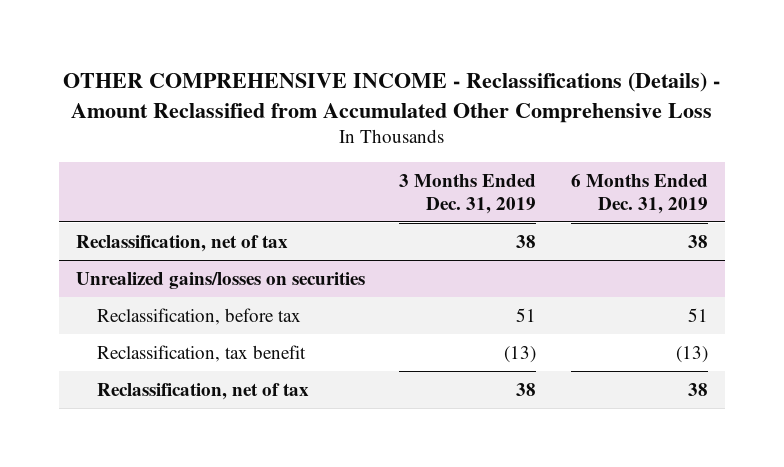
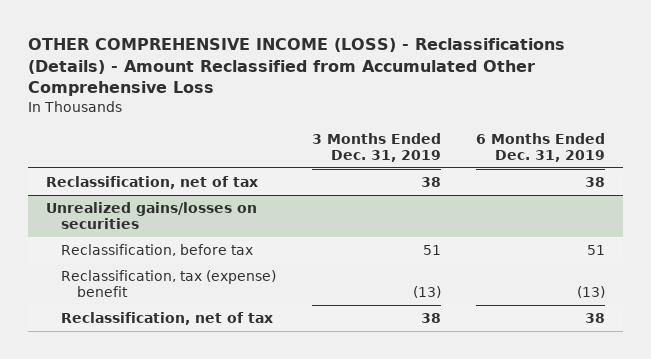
[62,72,720,123] OTHER COMPREHENSIVE INCOME - Reclassifications (Details) - Amount Reclassified from Accumulated Other Comprehensive Loss -> [28,38,566,97] OTHER COMPREHENSIVE INCOME (LOSS) - Reclassifications (Details) - Amount Reclassified from Accumulated Other Comprehensive Loss
[96,344,306,362] Reclassification, tax benefit -> [61,269,277,297] Reclassification, tax (expense) benefit

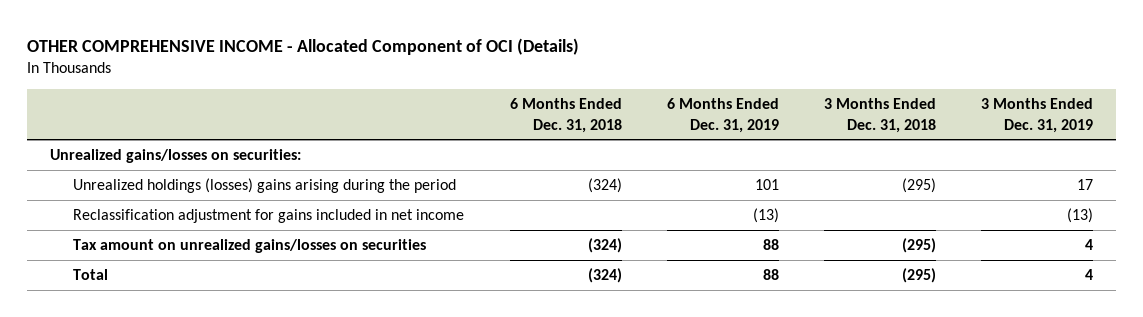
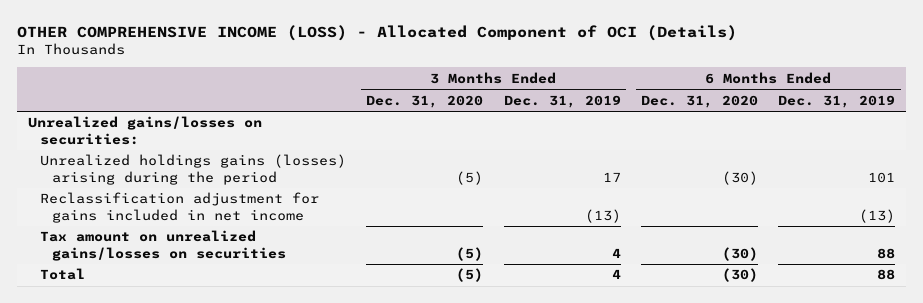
[27,37,580,55] OTHER COMPREHENSIVE INCOME - Allocated Component of OCI (Details) -> [17,25,738,42] OTHER COMPREHENSIVE INCOME (LOSS) - Allocated Component of OCI (Details)
[509,98,622,133] 6 Months Ended Dec. 31, 2018 -> none
[824,98,937,133] 3 Months Ended Dec. 31, 2018 -> none
none -> [366,94,484,108] Dec. 31, 2020
none -> [641,94,759,108] Dec. 31, 2020
[73,178,457,194] Unrealized holdings (losses) gains arising during the period -> [39,154,346,185] Unrealized holdings gains (losses) arising during the period

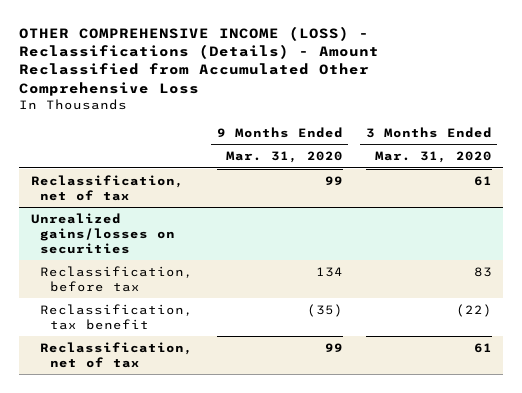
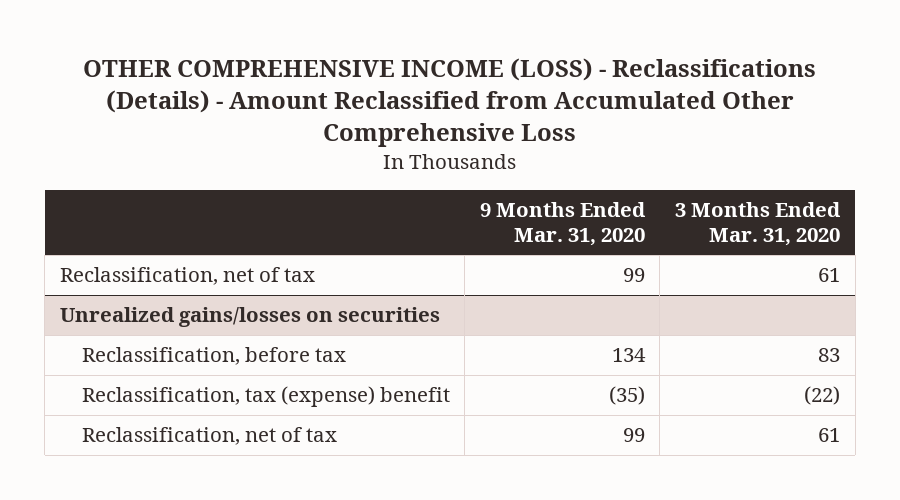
[40,303,194,330] Reclassification, tax benefit -> [81,386,450,408] Reclassification, tax (expense) benefit

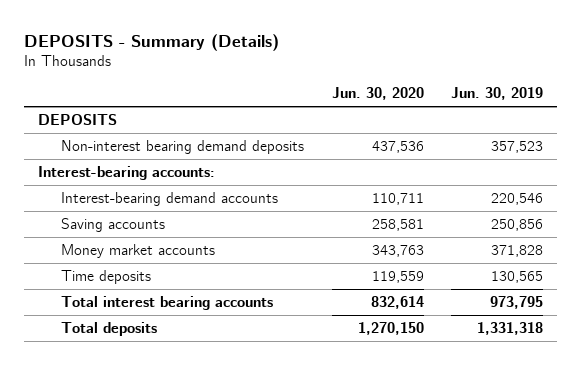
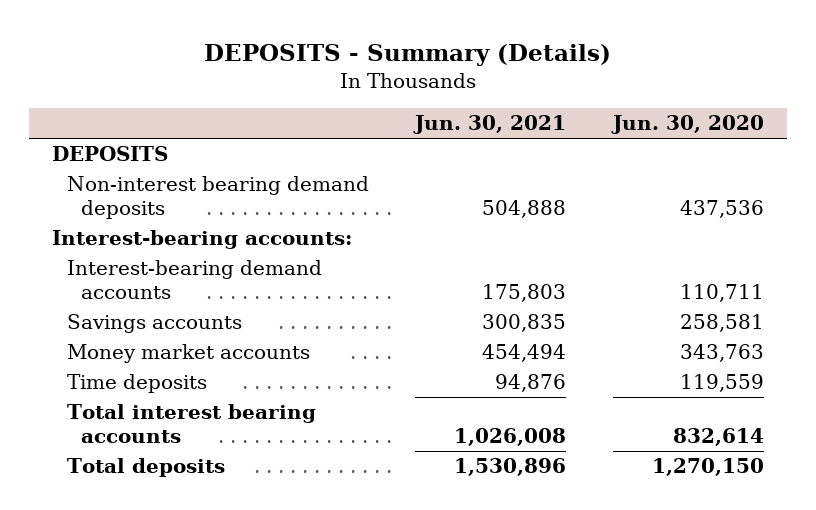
[451,87,544,101] Jun. 30, 2019 -> none
none -> [413,115,567,135] Jun. 30, 2021
[60,217,165,232] Saving accounts -> [66,314,242,334] Savings accounts

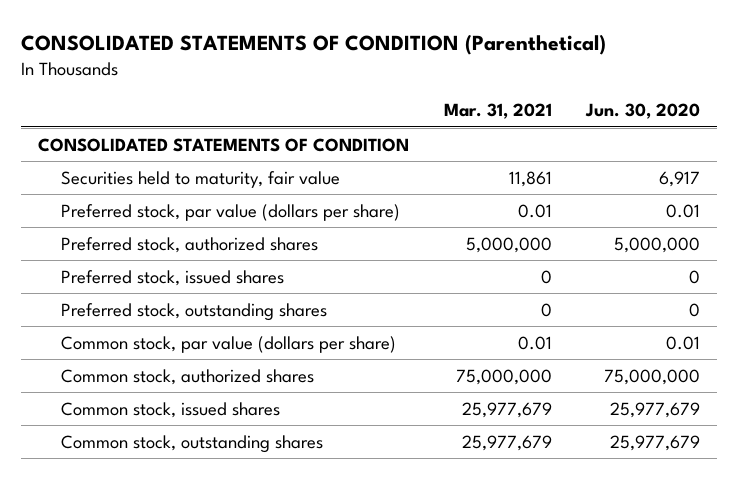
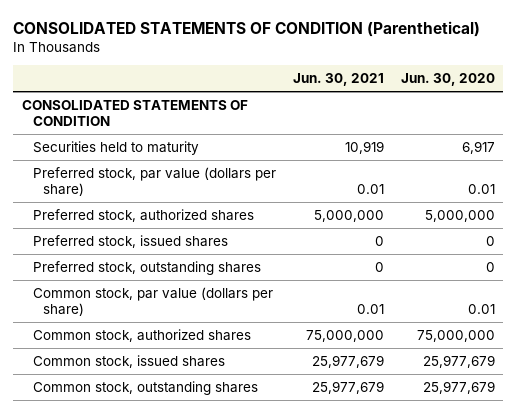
[443,103,552,120] Mar. 31, 2021 -> none
none -> [292,73,384,87] Jun. 30, 2021
[60,170,340,188] Securities held to maturity, fair value -> [32,140,199,155] Securities held to maturity

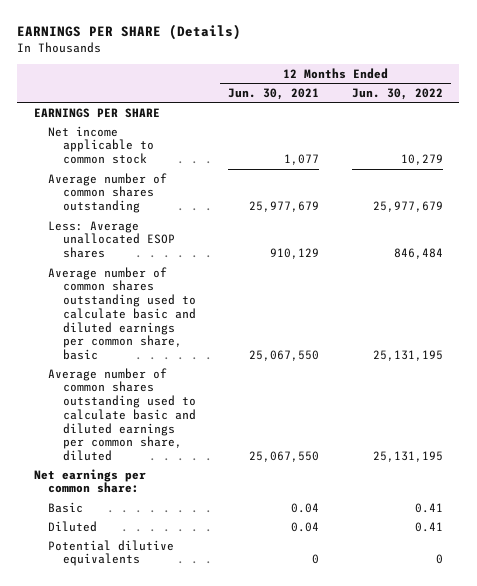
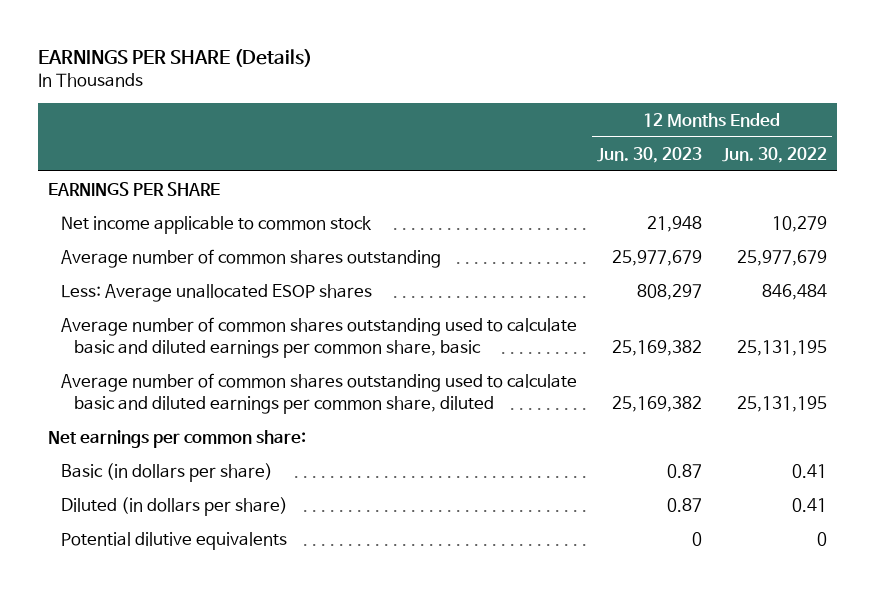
[228,87,320,100] Jun. 30, 2021 -> none
none -> [597,146,703,163] Jun. 30, 2023
[48,501,84,513] Basic -> [60,462,273,482] Basic (in dollars per share)
[48,520,98,532] Diluted -> [60,496,288,516] Diluted (in dollars per share)

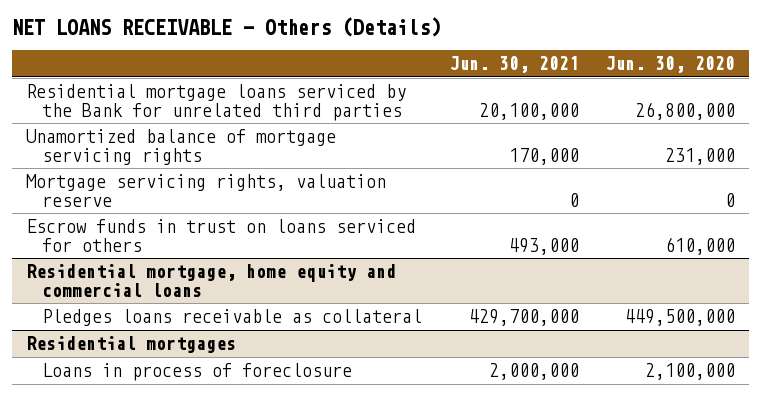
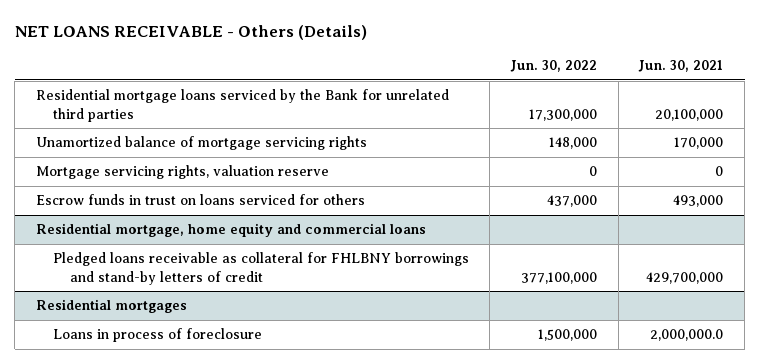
[605,56,736,74] Jun. 30, 2020 -> none
none -> [510,60,598,73] Jun. 30, 2022
[41,309,422,327] Pledges loans receivable as collateral -> [52,252,469,285] Pledged loans receivable as collateral for FHLBNY borrowings and stand-by letters of credit
[488,363,579,381] 2,000,000 -> [650,329,724,342] 2,000,000.0

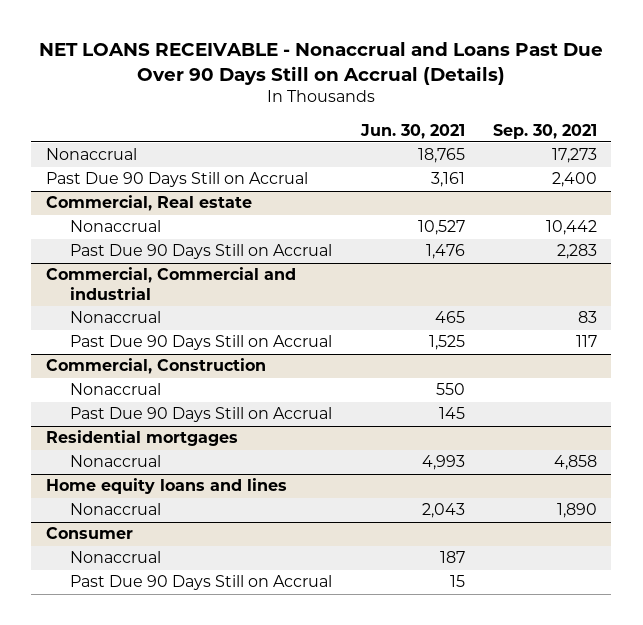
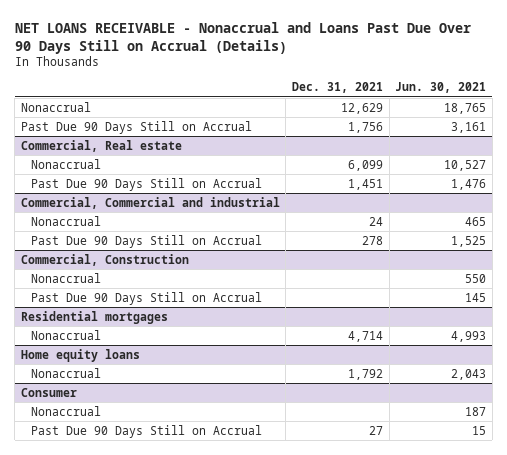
[493,123,598,139] Sep. 30, 2021 -> none
none -> [292,82,384,94] Dec. 31, 2021
[45,478,287,495] Home equity loans and lines -> [20,348,140,362] Home equity loans

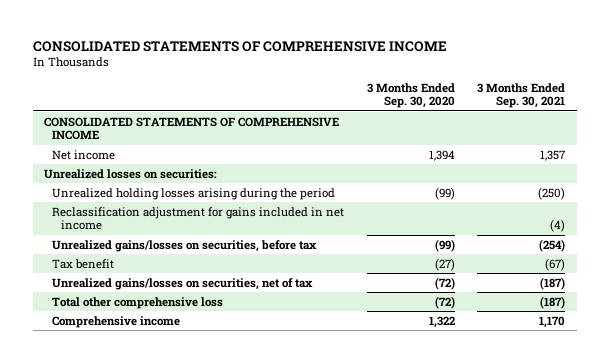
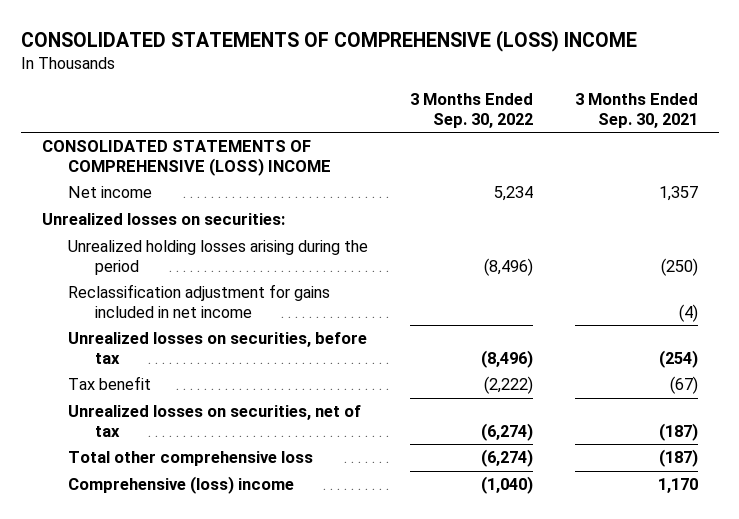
[32,40,447,52] CONSOLIDATED STATEMENTS OF COMPREHENSIVE INCOME -> [20,29,637,52] CONSOLIDATED STATEMENTS OF COMPREHENSIVE (LOSS) INCOME
[366,82,455,109] 3 Months Ended Sep. 30, 2020 -> none
none -> [409,93,533,129] 3 Months Ended Sep. 30, 2022
[43,116,339,141] CONSOLIDATED STATEMENTS OF COMPREHENSIVE INCOME -> [41,140,332,177] CONSOLIDATED STATEMENTS OF COMPREHENSIVE (LOSS) INCOME
[52,239,318,252] Unrealized gains/losses on securities, before tax -> [68,332,368,365] Unrealized losses on securities, before tax
[52,277,314,290] Unrealized gains/losses on securities, net of tax -> [68,405,362,438] Unrealized losses on securities, net of tax
[52,315,181,328] Comprehensive income -> [68,476,295,495] Comprehensive (loss) income

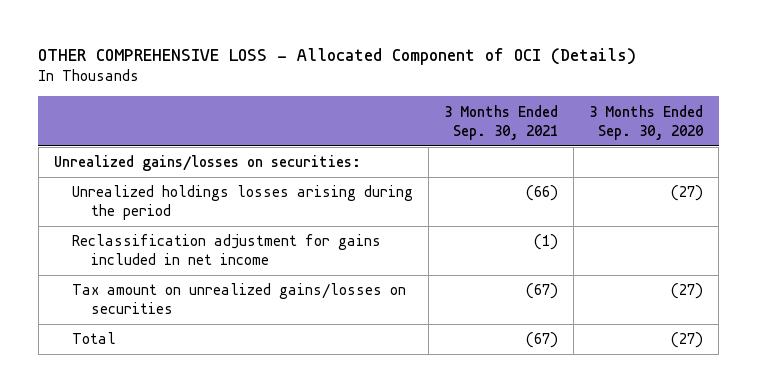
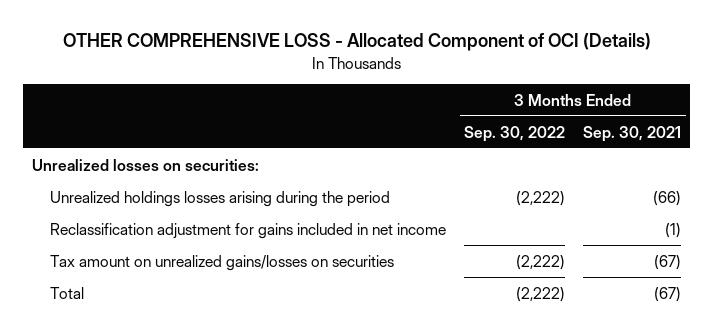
[589,104,704,140] 3 Months Ended Sep. 30, 2020 -> none
none -> [464,125,566,142] Sep. 30, 2022
[53,155,361,172] Unrealized gains/losses on securities: -> [32,158,260,171] Unrealized losses on securities:

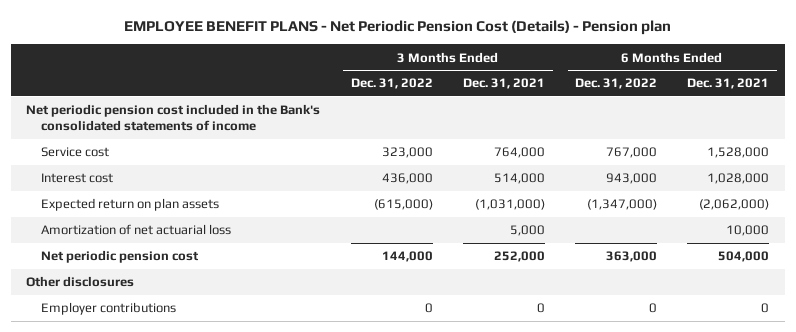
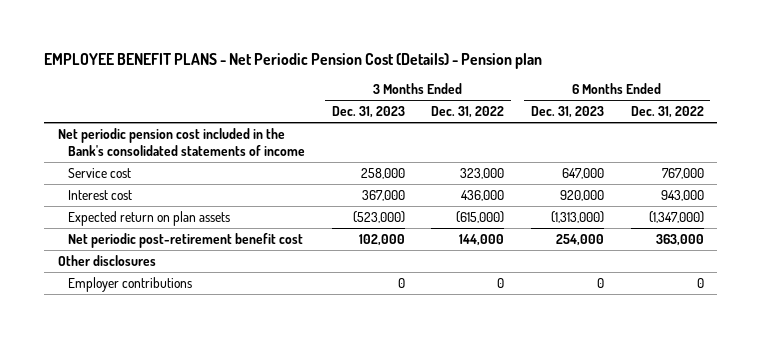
[462,78,545,90] Dec. 31, 2021 -> none
[687,78,770,90] Dec. 31, 2021 -> none
none -> [331,106,405,119] Dec. 31, 2023
none -> [530,106,604,119] Dec. 31, 2023
[40,224,231,236] Amortization of net actuarial loss -> none
[40,250,199,264] Net periodic pension cost -> [67,232,303,248] Net periodic post-retirement benefit cost

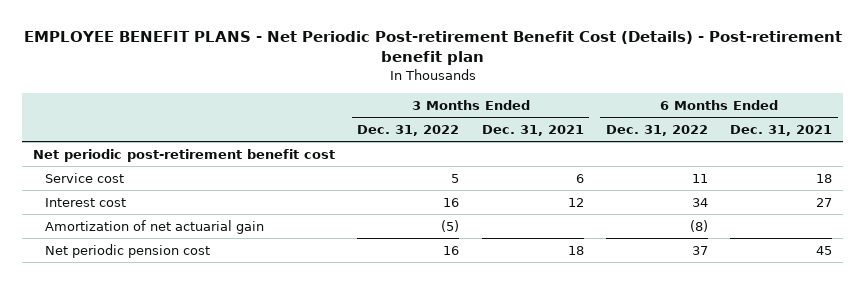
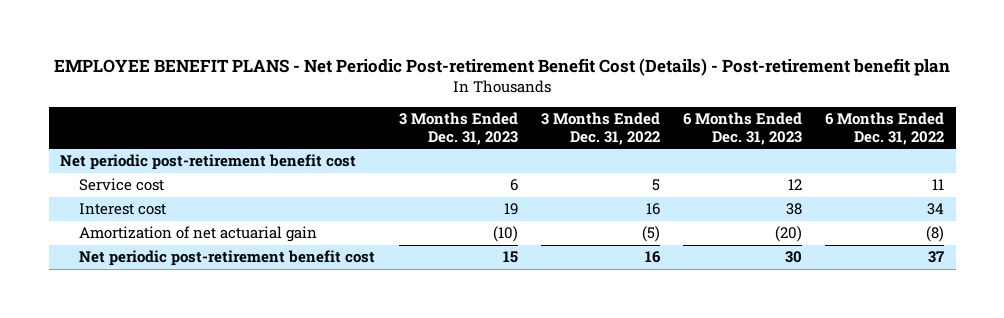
[481,125,584,137] Dec. 31, 2021 -> none
[730,125,833,137] Dec. 31, 2021 -> none
none -> [398,112,518,145] 3 Months Ended Dec. 31, 2023
none -> [682,112,802,145] 6 Months Ended Dec. 31, 2023
[44,243,210,258] Net periodic pension cost -> [79,250,376,267] Net periodic post-retirement benefit cost

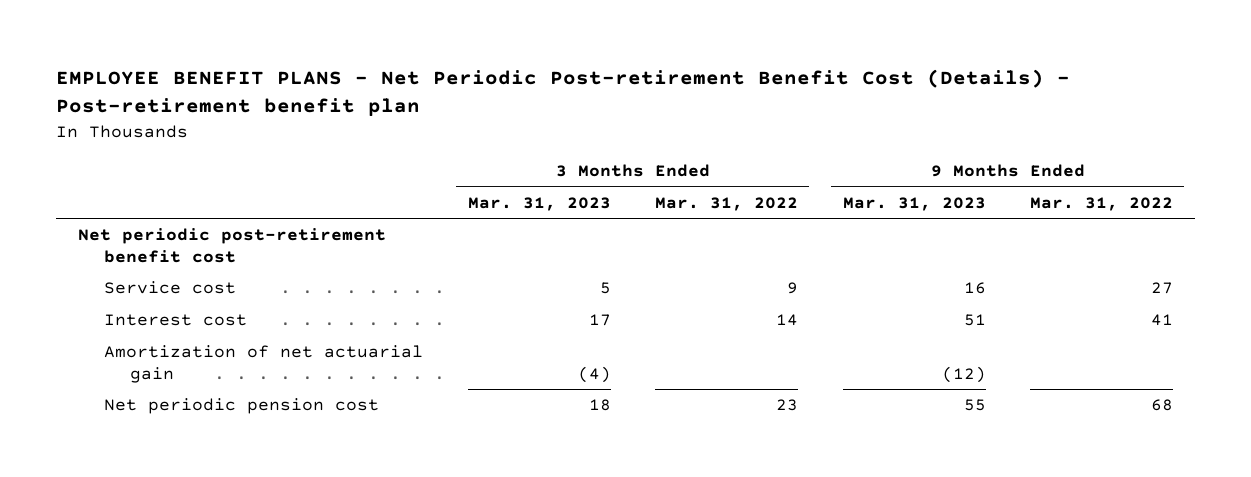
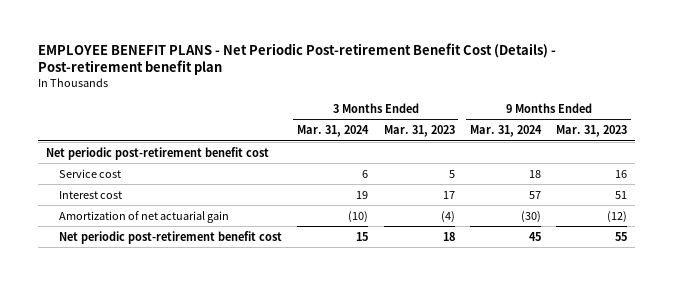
[655,196,799,211] Mar. 31, 2022 -> none
[1030,196,1174,211] Mar. 31, 2022 -> none
none -> [297,125,370,138] Mar. 31, 2024
none -> [469,125,542,138] Mar. 31, 2024
[104,398,380,415] Net periodic pension cost -> [58,230,282,244] Net periodic post-retirement benefit cost

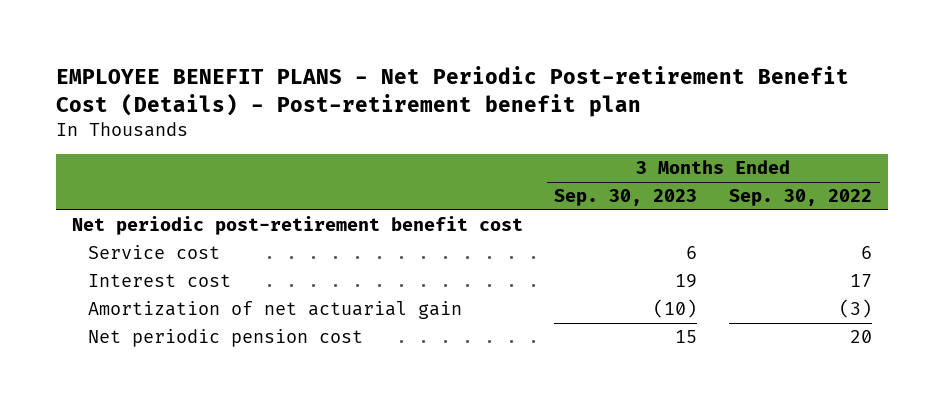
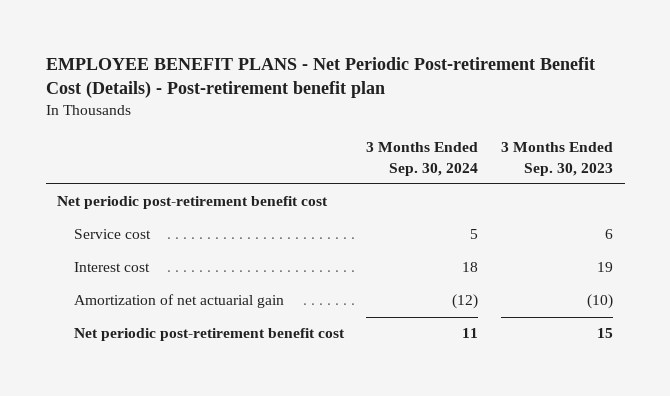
[729,189,873,207] Sep. 30, 2022 -> none
none -> [366,142,479,176] 3 Months Ended Sep. 30, 2024
[88,329,364,348] Net periodic pension cost -> [73,328,345,342] Net periodic post-retirement benefit cost

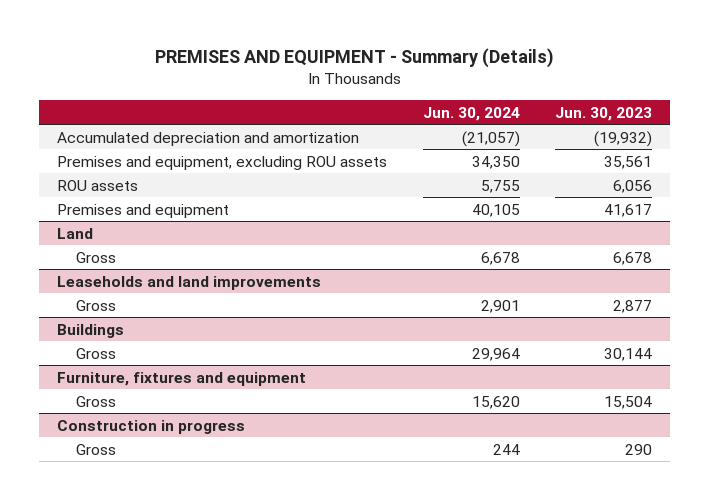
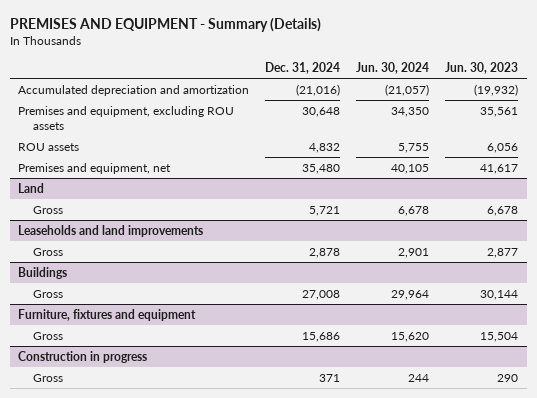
none -> [265,61,341,74] Dec. 31, 2024
[56,203,229,218] Premises and equipment -> [18,162,172,174] Premises and equipment, net

